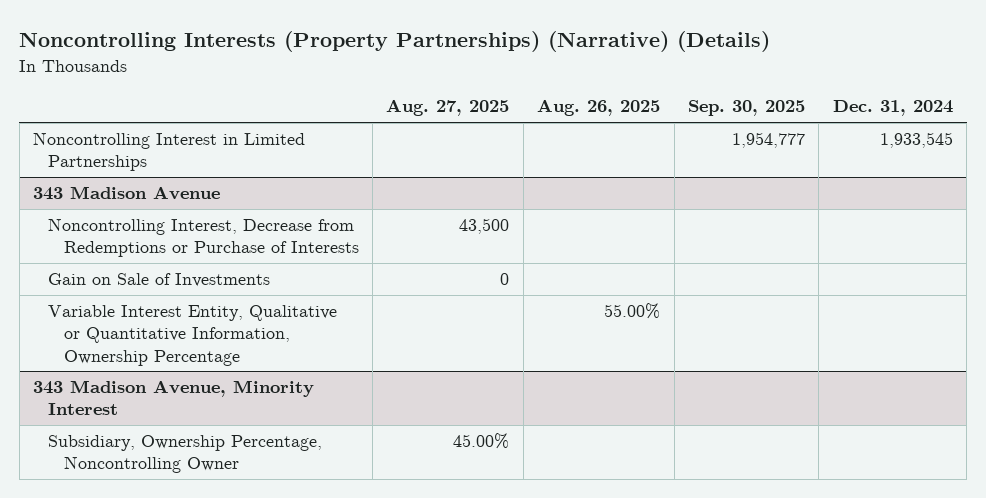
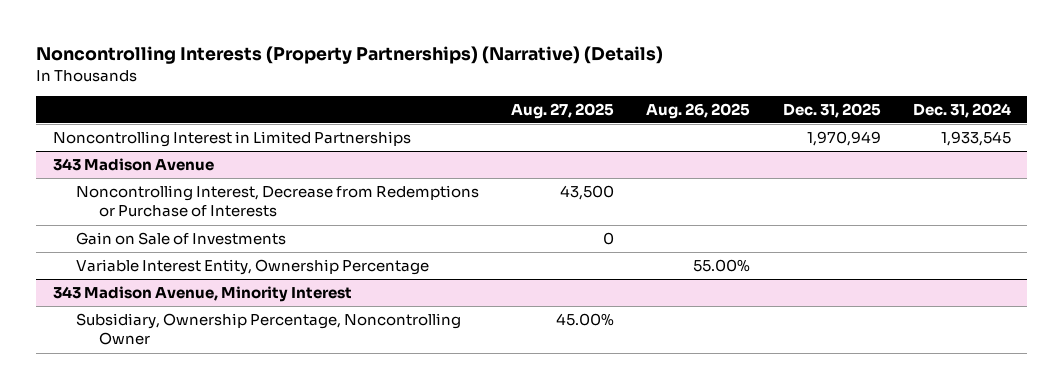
[687,100,805,117] Sep. 30, 2025 -> none
none -> [782,102,881,118] Dec. 31, 2025
[48,305,338,366] Variable Interest Entity, Qualitative or Quantitative Information, Ownership Percentage -> [75,259,429,276] Variable Interest Entity, Ownership Percentage

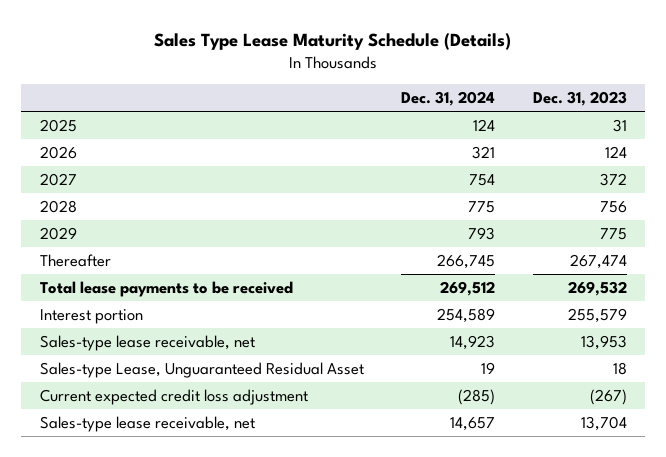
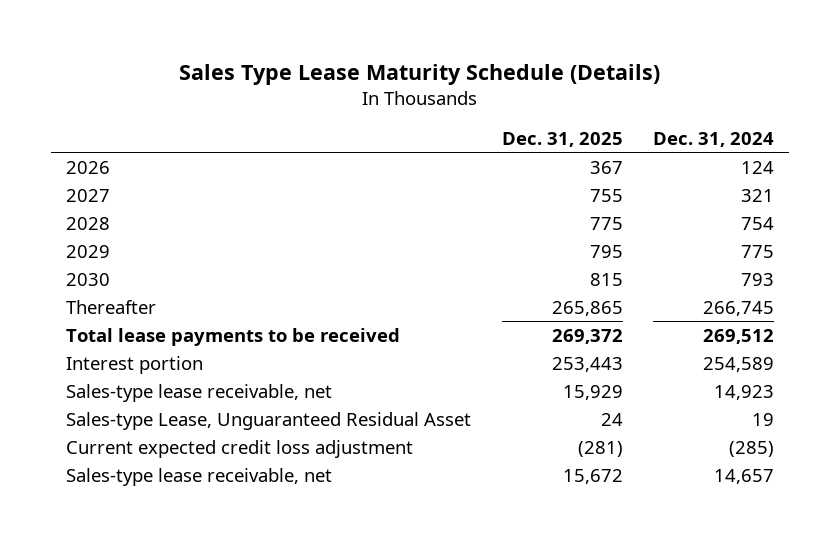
[532,91,627,107] Dec. 31, 2023 -> none
none -> [501,131,623,147] Dec. 31, 2025
[39,118,77,132] 2025 -> [66,160,111,174] 2026
[39,145,77,159] 2026 -> [66,188,111,202] 2027
[39,172,77,186] 2027 -> [66,216,111,230] 2028
[39,199,77,213] 2028 -> [66,244,111,258] 2029
[39,226,77,240] 2029 -> [66,272,111,286] 2030

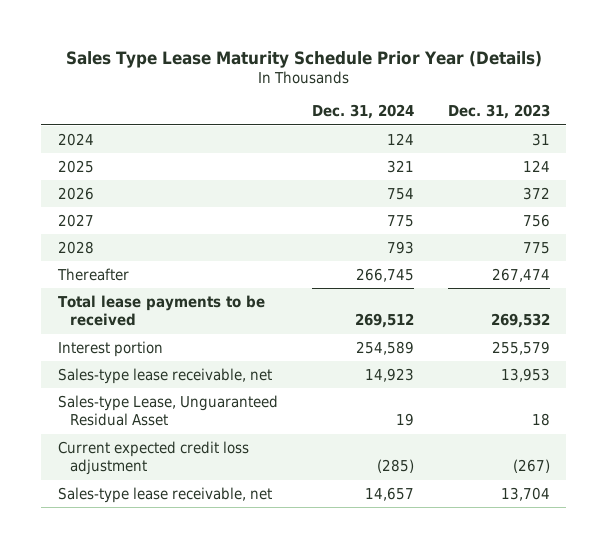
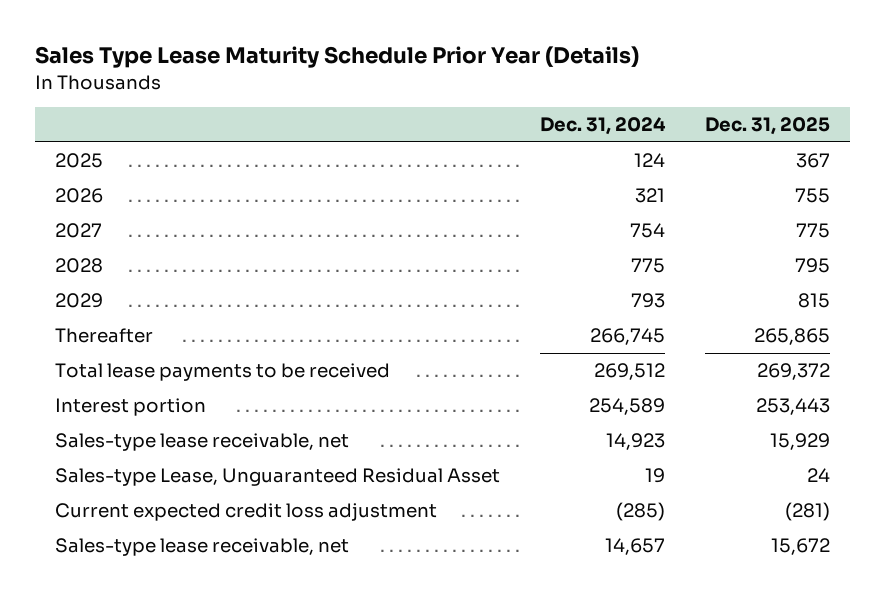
[447,104,550,120] Dec. 31, 2023 -> none
none -> [705,117,831,136] Dec. 31, 2025
[58,132,95,146] 2024 -> [54,153,103,169] 2025
[58,159,95,173] 2025 -> [54,188,103,204] 2026
[58,186,95,200] 2026 -> [54,223,102,239] 2027
[58,213,95,227] 2027 -> [54,258,103,274] 2028
[58,240,95,254] 2028 -> [54,293,103,309] 2029

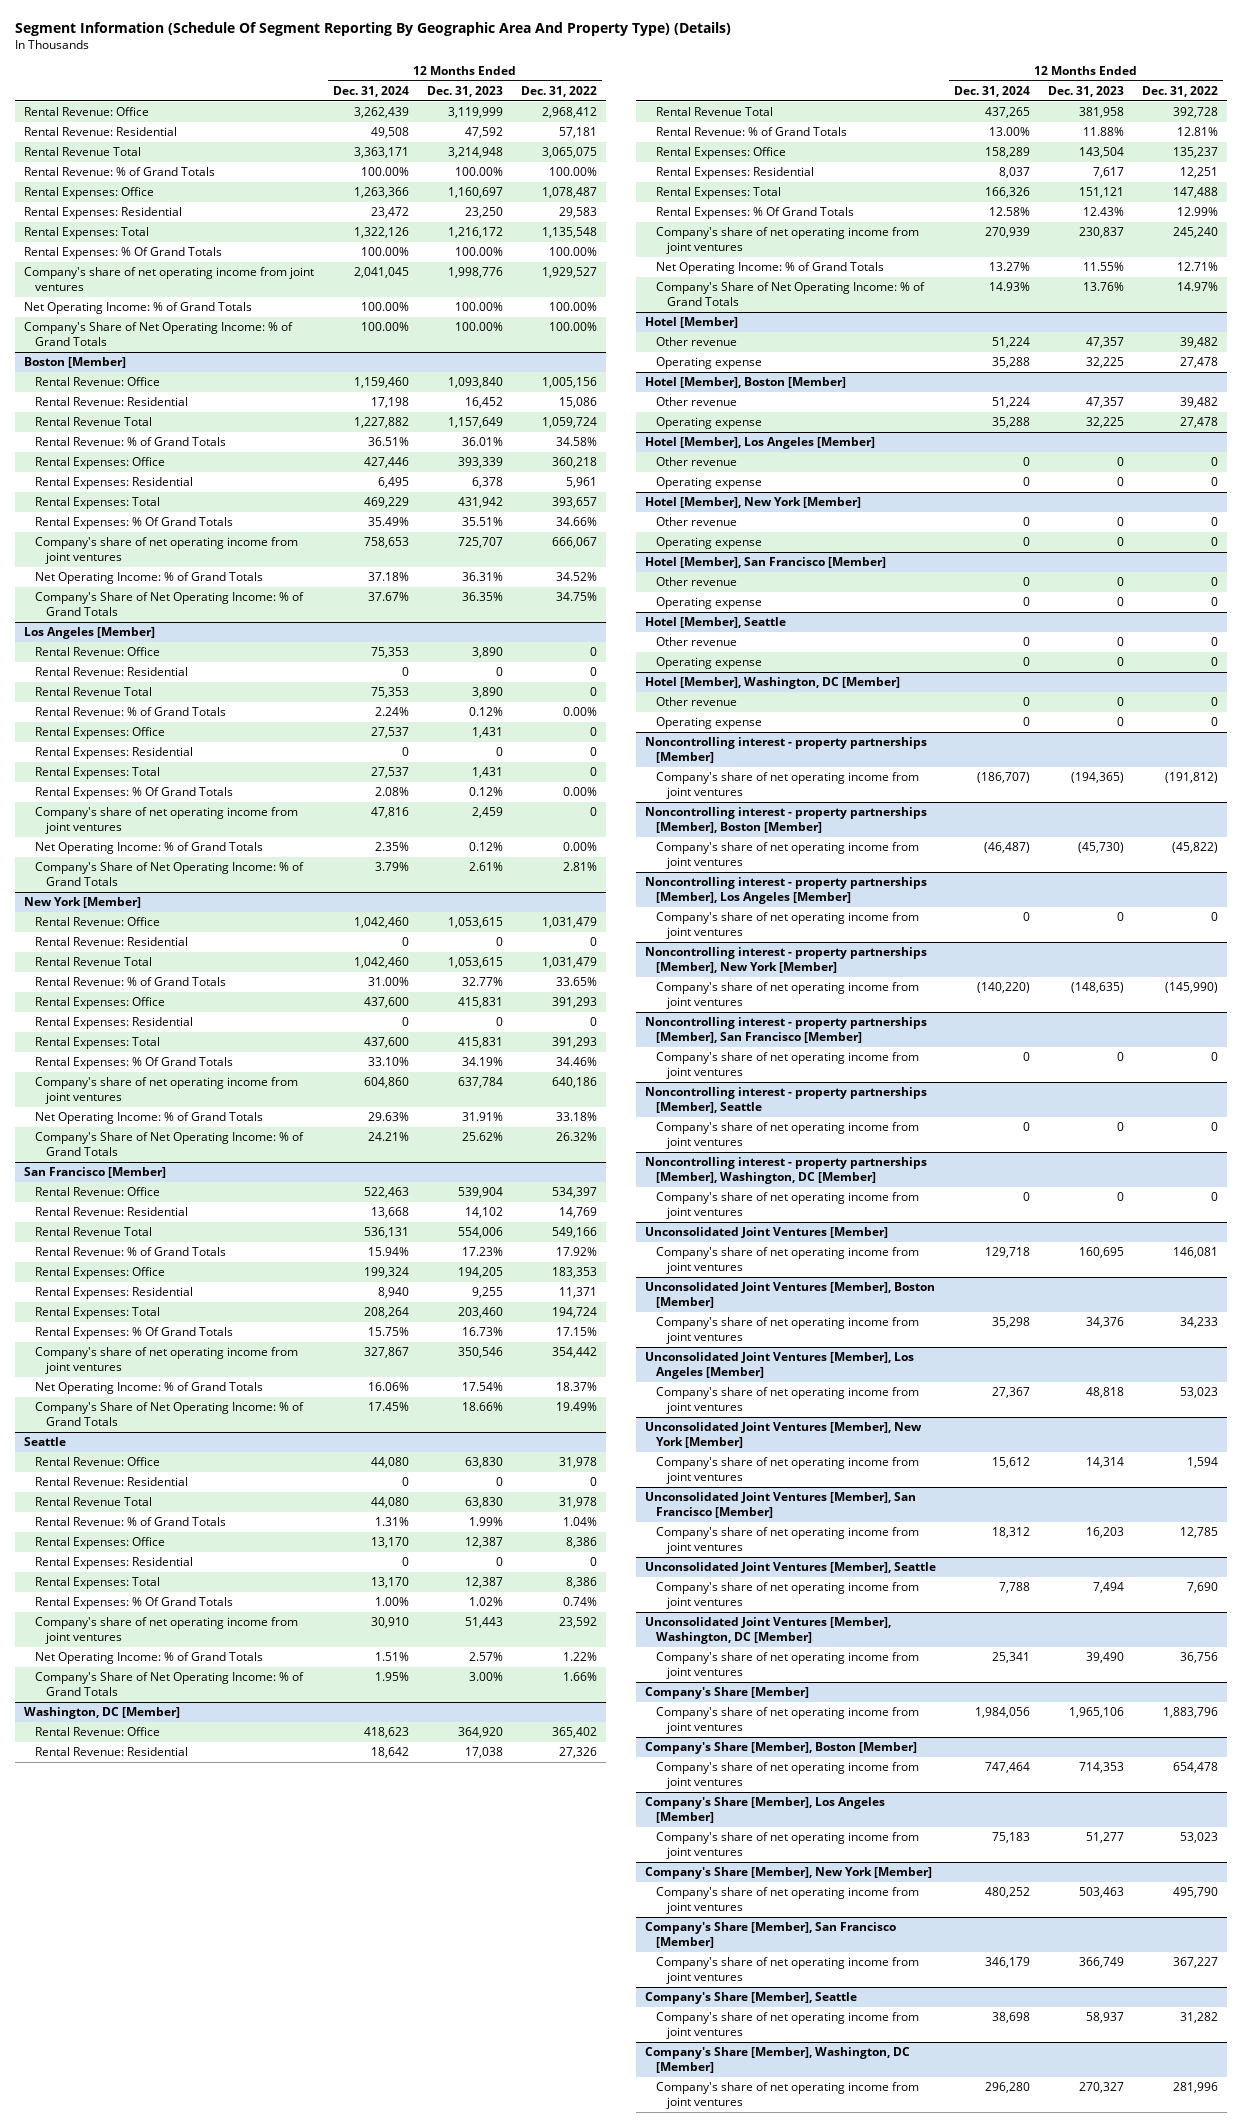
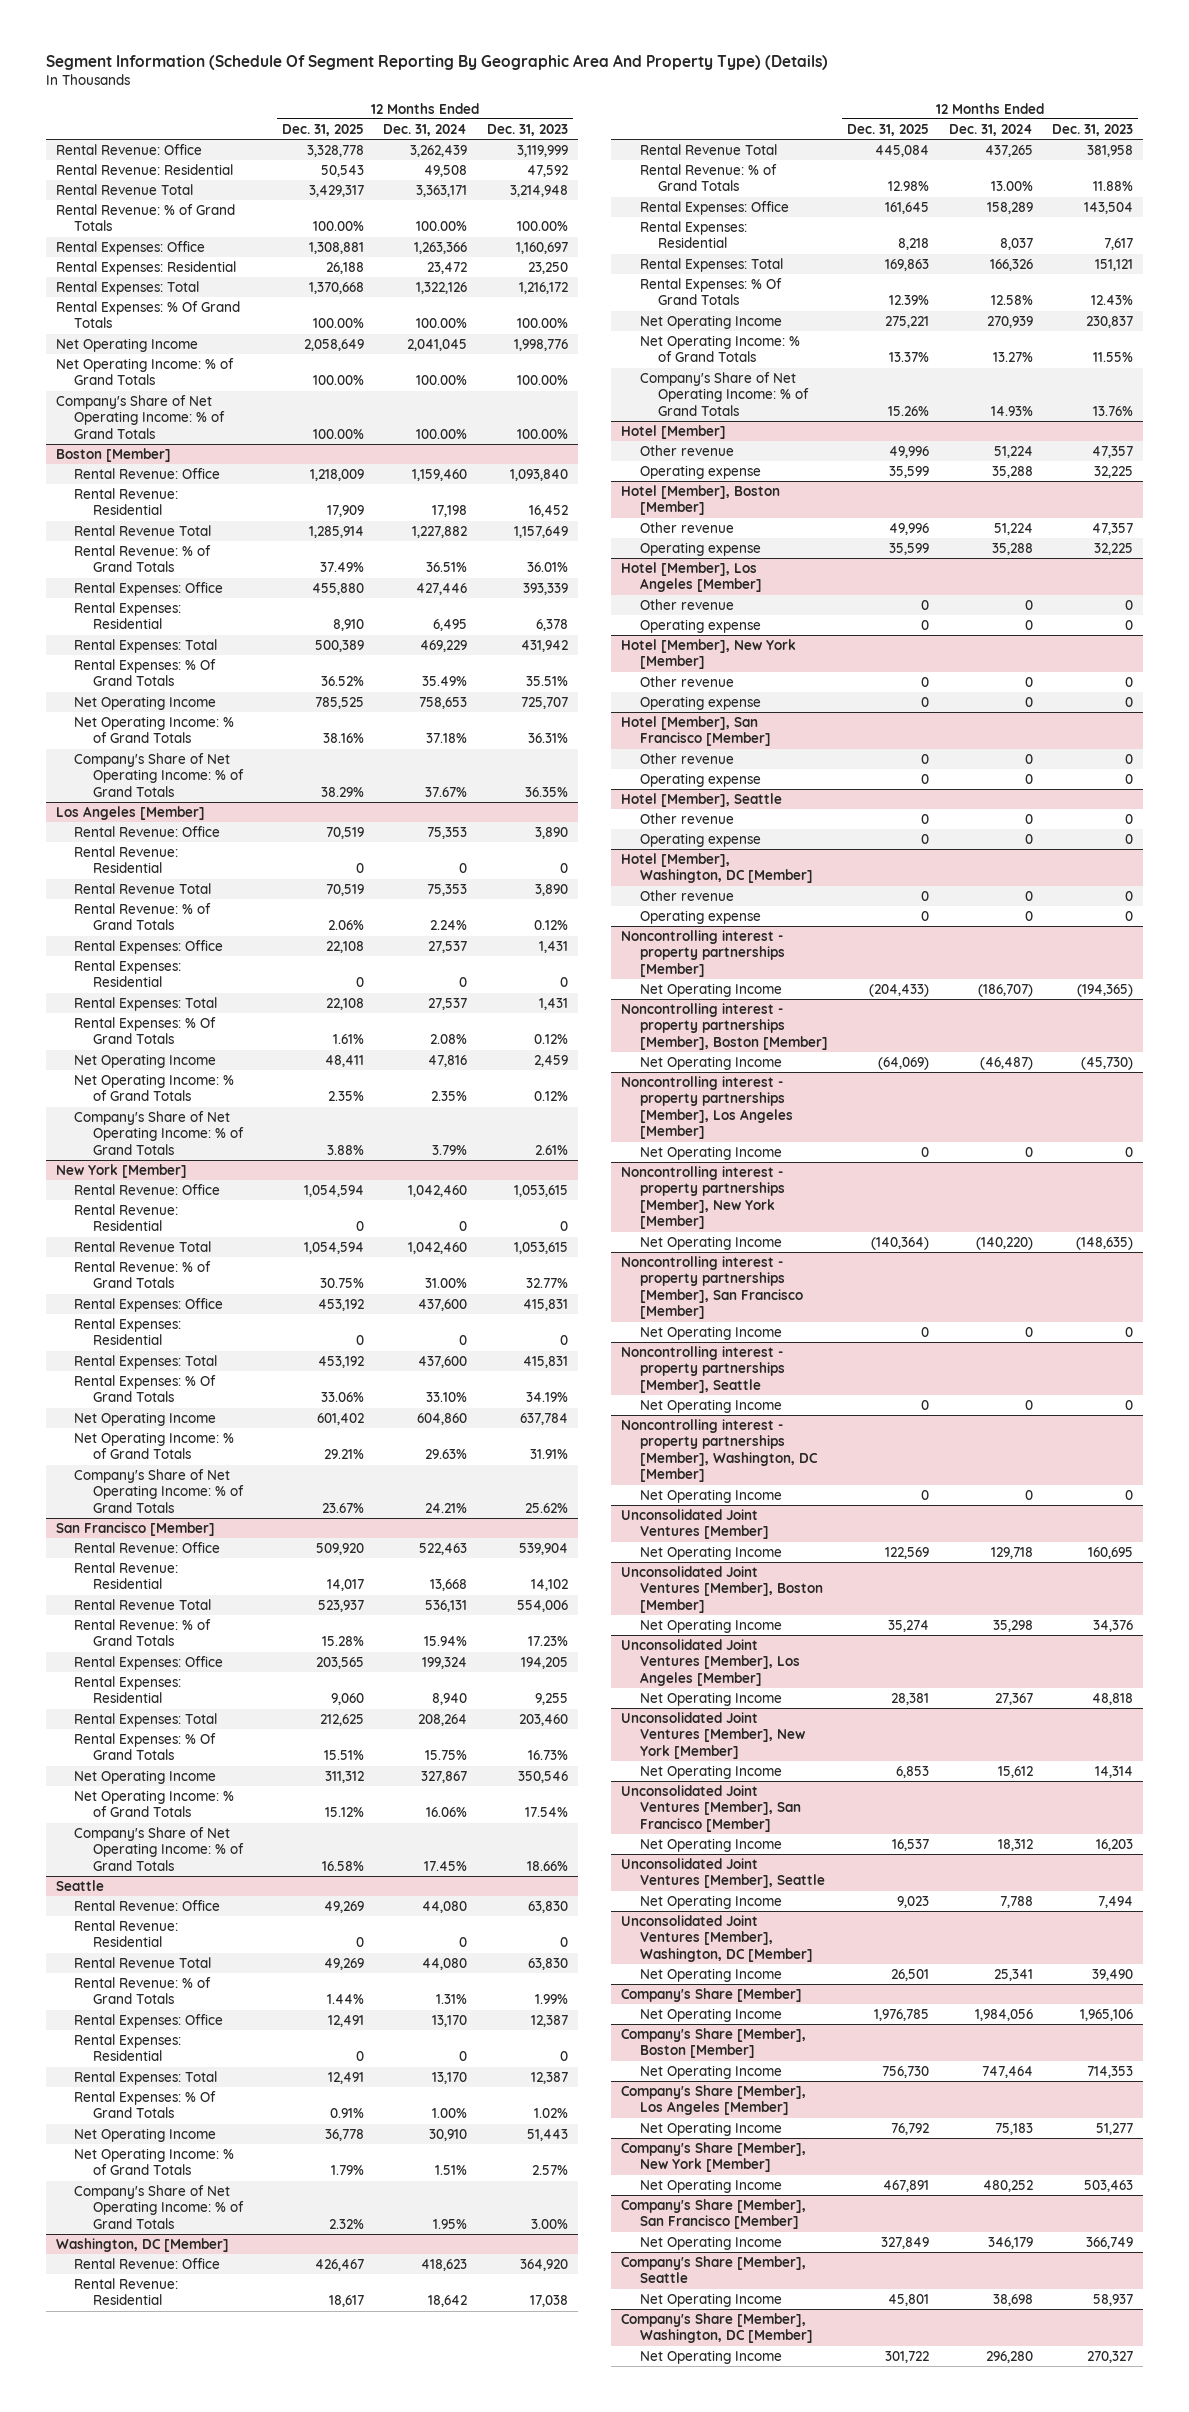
[521,86,598,98] Dec. 31, 2022 -> none
none -> [281,123,364,136] Dec. 31, 2025
[23,267,314,291] Company's share of net operating income from joint ventures -> [55,337,198,352] Net Operating Income
[34,537,298,564] Company's share of net operating income from joint ventures -> [74,695,217,710] Net Operating Income
[34,807,298,834] Company's share of net operating income from joint ventures -> [74,1053,217,1068] Net Operating Income
[34,1077,298,1104] Company's share of net operating income from joint ventures -> [74,1411,217,1426] Net Operating Income
[34,1347,298,1374] Company's share of net operating income from joint ventures -> [74,1769,217,1784] Net Operating Income
[34,1617,298,1644] Company's share of net operating income from joint ventures -> [74,2127,217,2142] Net Operating Income
[655,227,919,254] Company's share of net operating income from joint ventures -> [639,314,782,329] Net Operating Income
[655,772,919,799] Company's share of net operating income from joint ventures -> [639,982,782,997] Net Operating Income
[655,842,919,869] Company's share of net operating income from joint ventures -> [639,1055,782,1070] Net Operating Income
[655,912,919,939] Company's share of net operating income from joint ventures -> [639,1145,782,1160] Net Operating Income
[655,982,919,1009] Company's share of net operating income from joint ventures -> [639,1235,782,1250] Net Operating Income
[655,1052,919,1079] Company's share of net operating income from joint ventures -> [639,1325,782,1340] Net Operating Income
[655,1122,919,1149] Company's share of net operating income from joint ventures -> [639,1398,782,1413] Net Operating Income
[655,1192,919,1219] Company's share of net operating income from joint ventures -> [639,1488,782,1503] Net Operating Income
[655,1247,919,1274] Company's share of net operating income from joint ventures -> [639,1545,782,1560] Net Operating Income
[655,1317,919,1344] Company's share of net operating income from joint ventures -> [639,1618,782,1633] Net Operating Income
[655,1387,919,1414] Company's share of net operating income from joint ventures -> [639,1691,782,1706] Net Operating Income
[655,1457,919,1484] Company's share of net operating income from joint ventures -> [639,1764,782,1779] Net Operating Income
[655,1527,919,1554] Company's share of net operating income from joint ventures -> [639,1837,782,1852] Net Operating Income
[655,1582,919,1609] Company's share of net operating income from joint ventures -> [639,1894,782,1909] Net Operating Income
[655,1652,919,1679] Company's share of net operating income from joint ventures -> [639,1967,782,1982] Net Operating Income
[655,1707,919,1734] Company's share of net operating income from joint ventures -> [639,2007,782,2022] Net Operating Income
[655,1762,919,1789] Company's share of net operating income from joint ventures -> [639,2064,782,2079] Net Operating Income
[655,1832,919,1859] Company's share of net operating income from joint ventures -> [639,2121,782,2136] Net Operating Income
[655,1887,919,1914] Company's share of net operating income from joint ventures -> [639,2178,782,2193] Net Operating Income
[655,1957,919,1984] Company's share of net operating income from joint ventures -> [639,2235,782,2250] Net Operating Income
[655,2012,919,2039] Company's share of net operating income from joint ventures -> [639,2292,782,2307] Net Operating Income
[655,2082,919,2109] Company's share of net operating income from joint ventures -> [639,2349,782,2364] Net Operating Income

